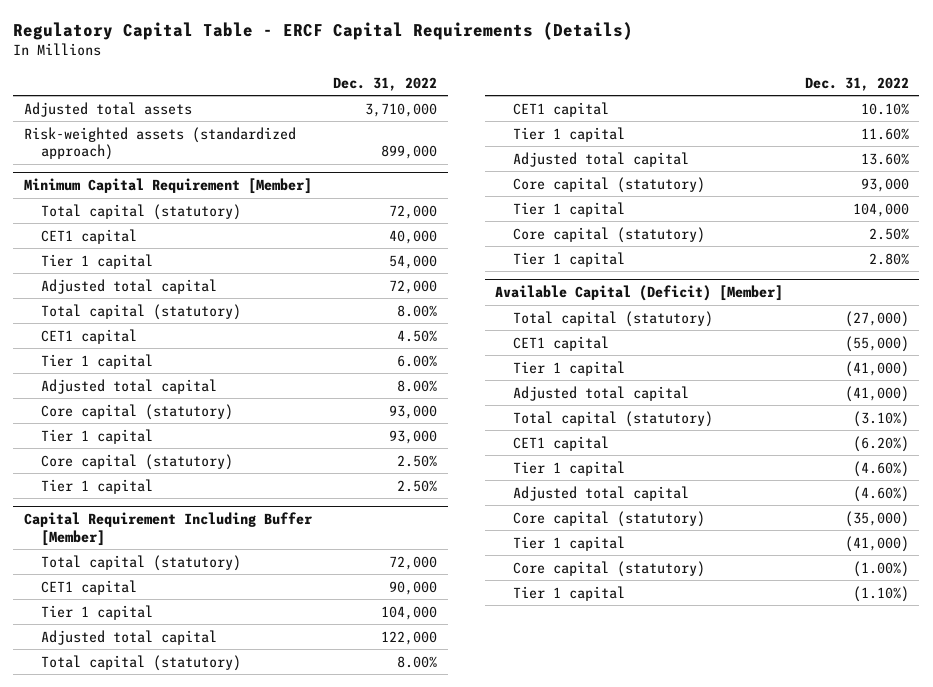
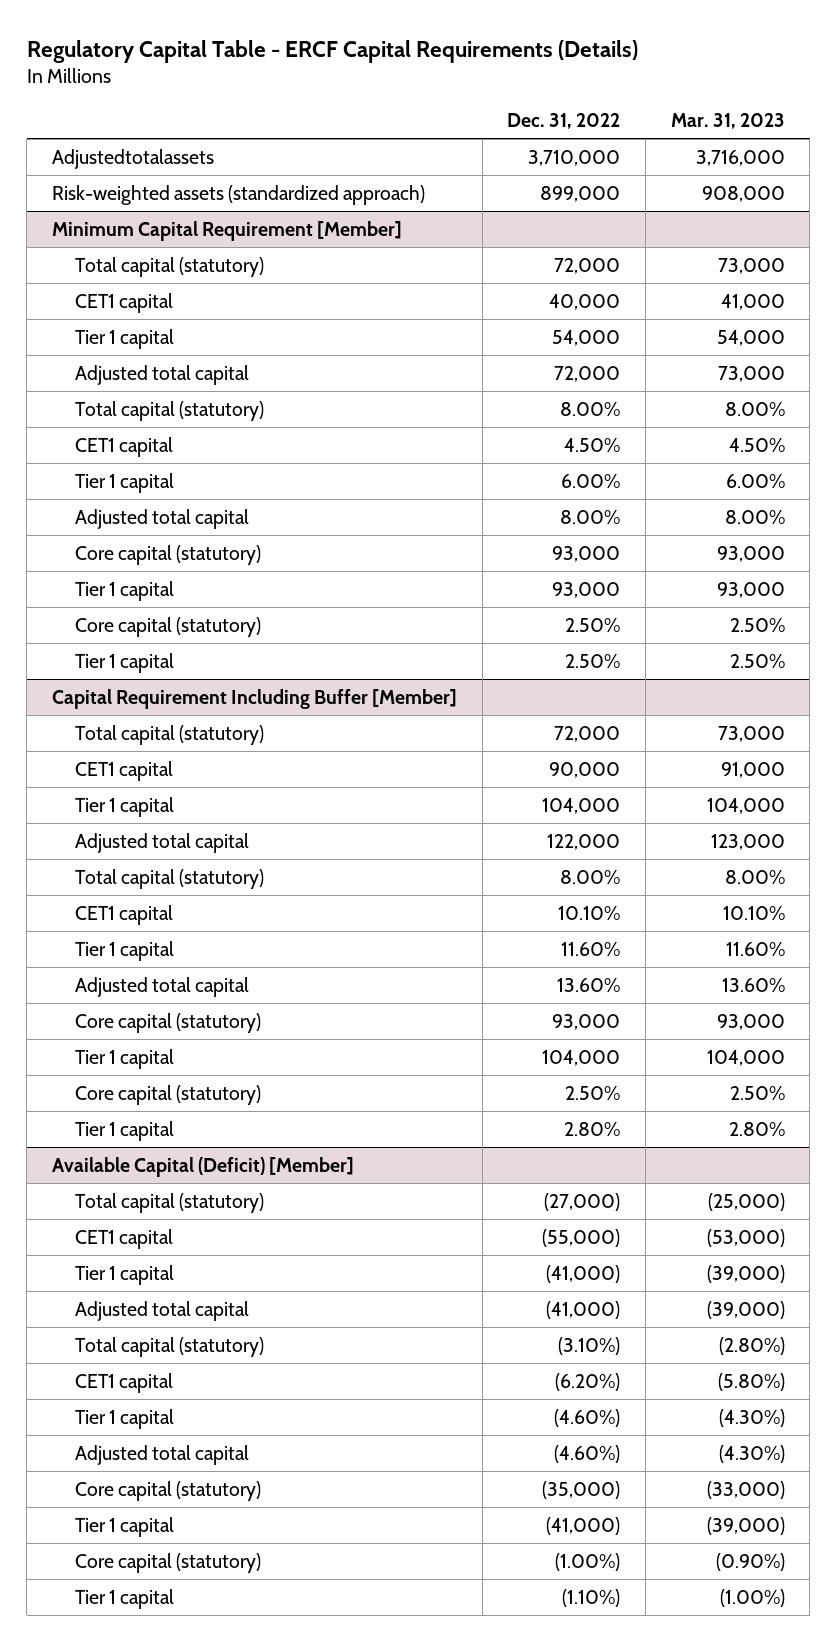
none -> [670,113,785,130] Mar. 31, 2023
[23,101,192,117] Adjusted total assets -> [51,148,214,169] Adjustedtotalassets

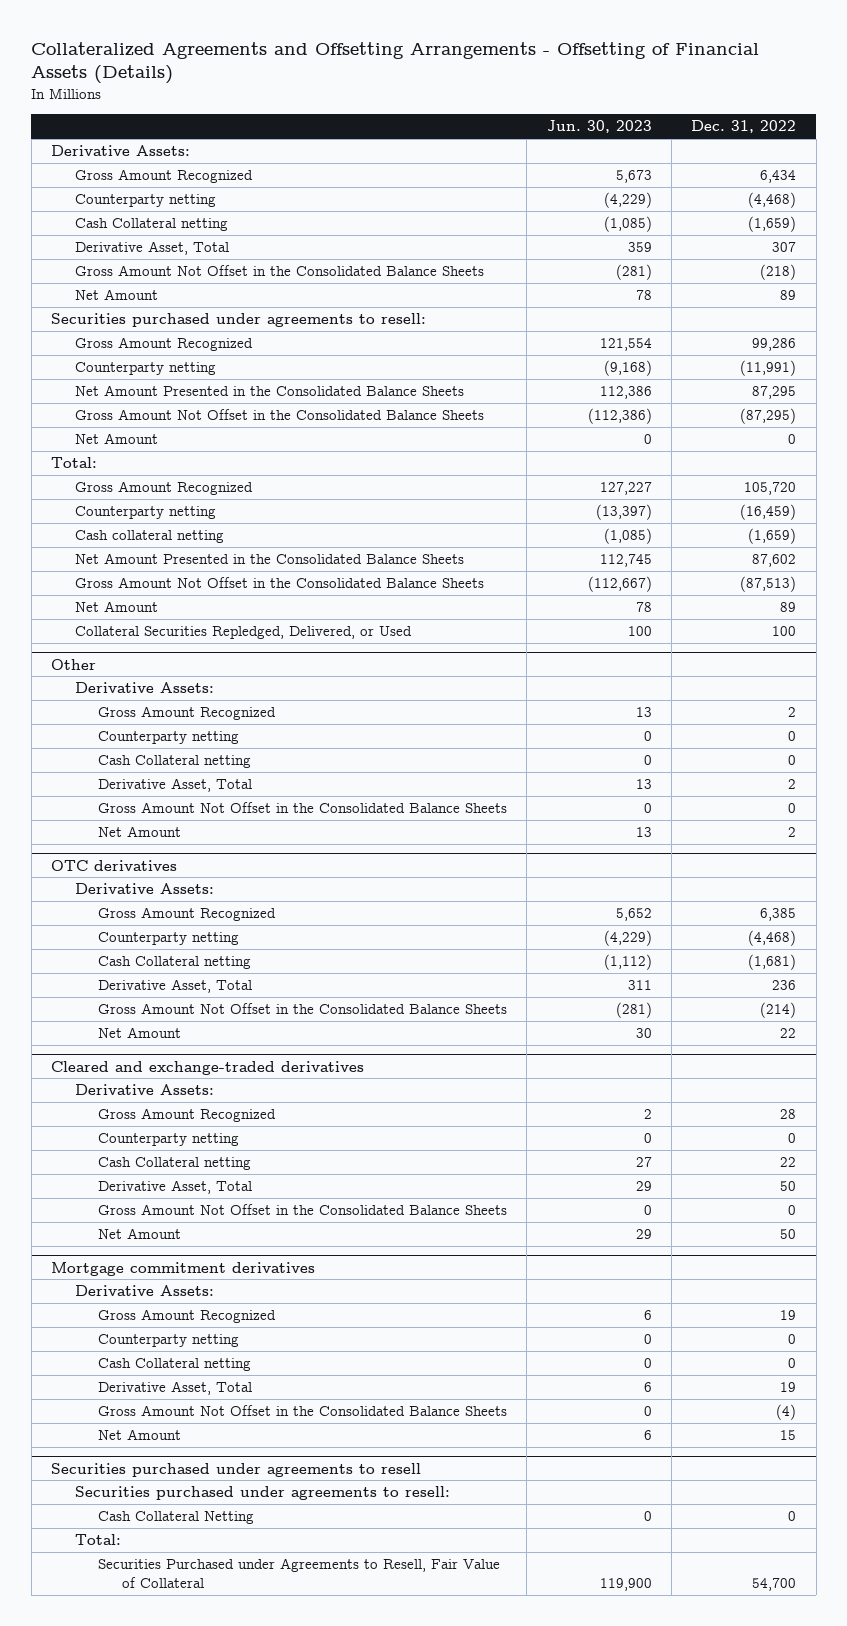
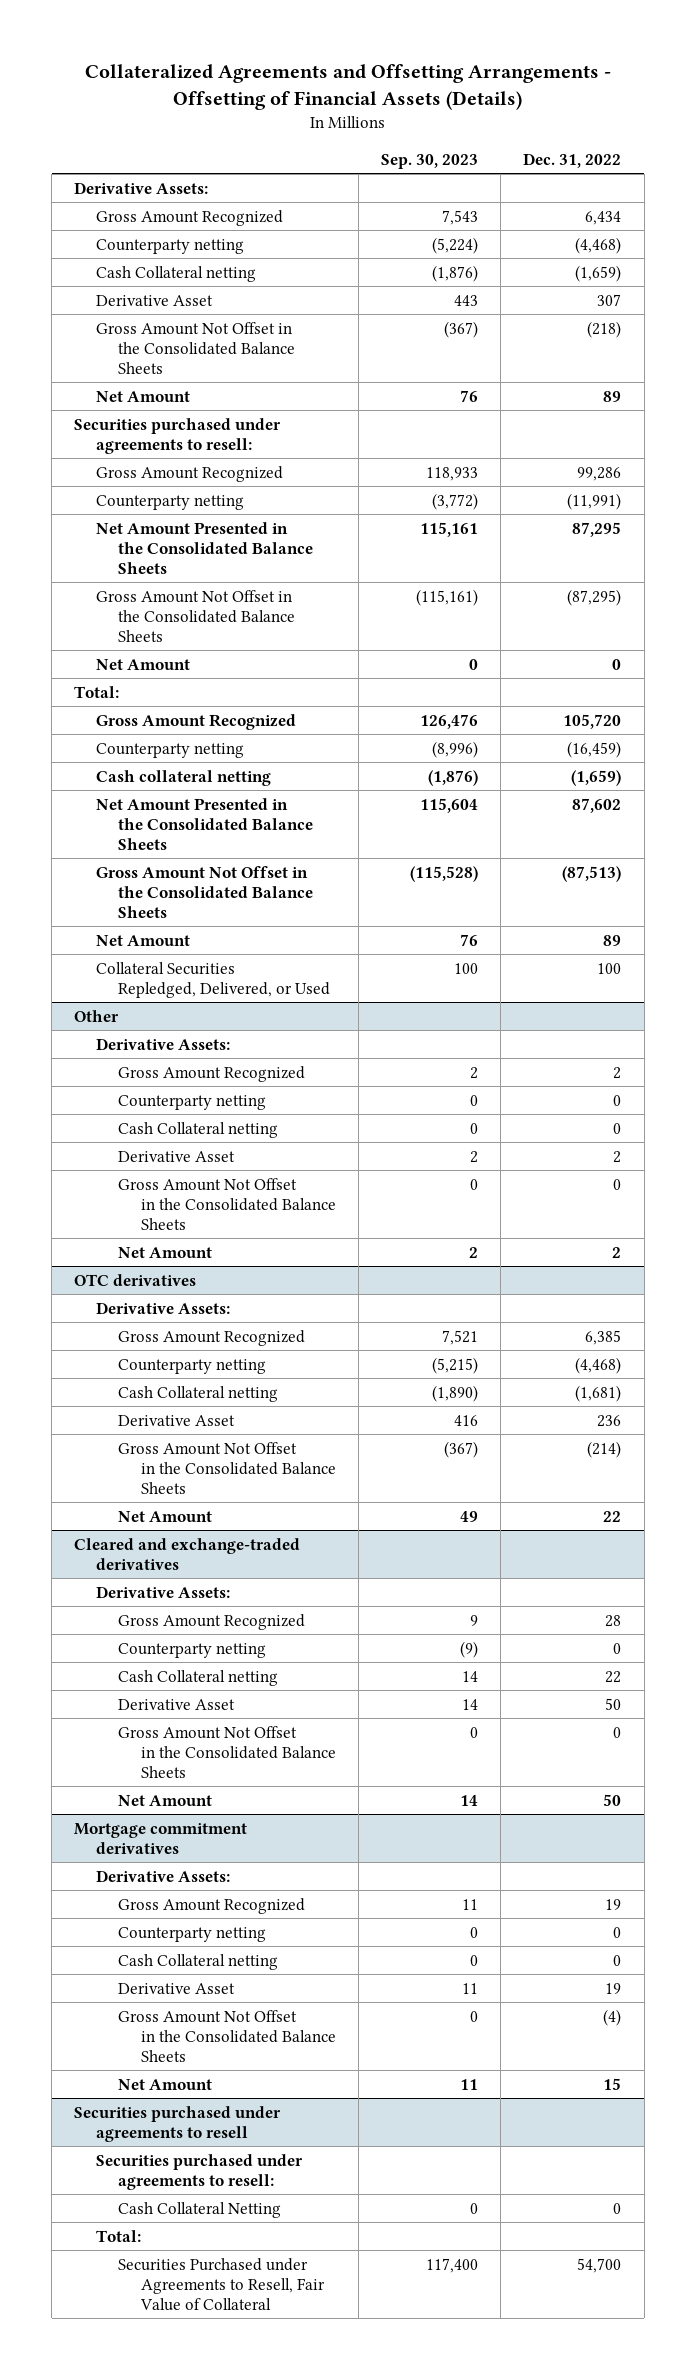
[546,120,652,134] Jun. 30, 2023 -> none
none -> [381,154,479,170] Sep. 30, 2023
[74,241,229,256] Derivative Asset, Total -> [96,294,214,306] Derivative Asset
[98,778,253,793] Derivative Asset, Total -> [118,1150,236,1162] Derivative Asset
[98,979,253,994] Derivative Asset, Total -> [118,1414,236,1426] Derivative Asset
[98,1180,253,1195] Derivative Asset, Total -> [118,1698,236,1710] Derivative Asset
[98,1381,253,1396] Derivative Asset, Total -> [118,1982,236,1994] Derivative Asset

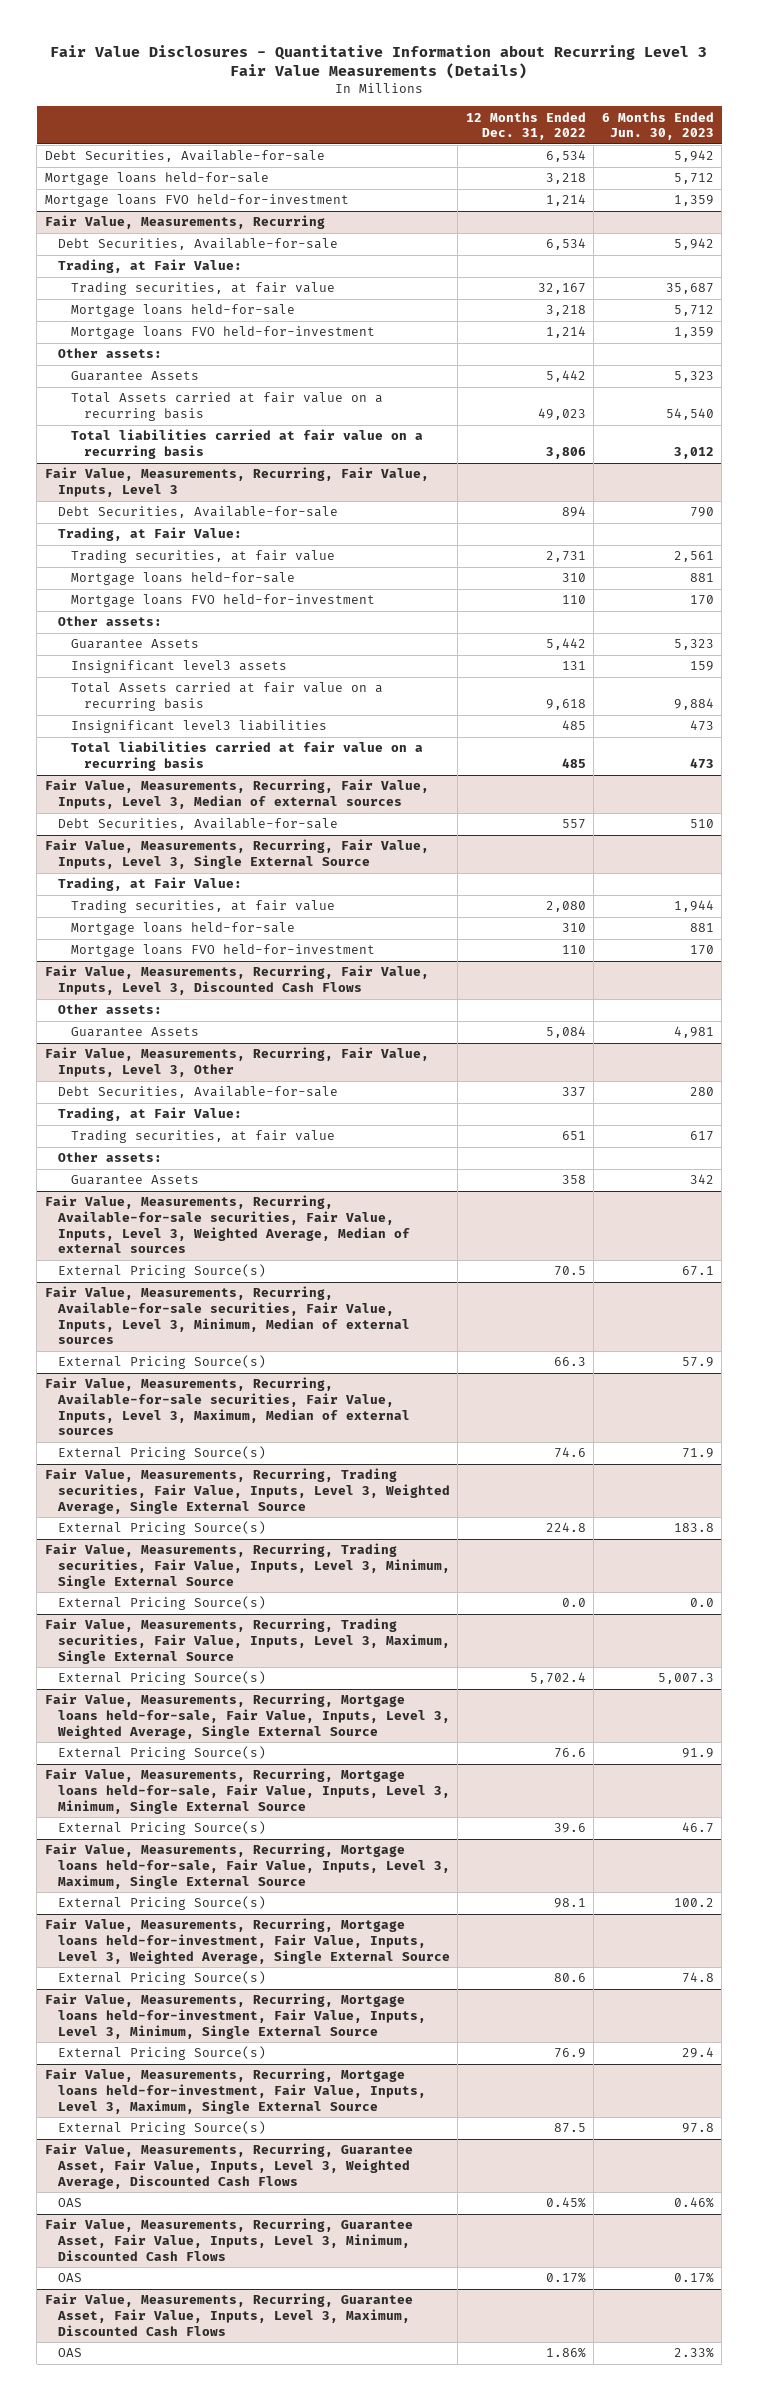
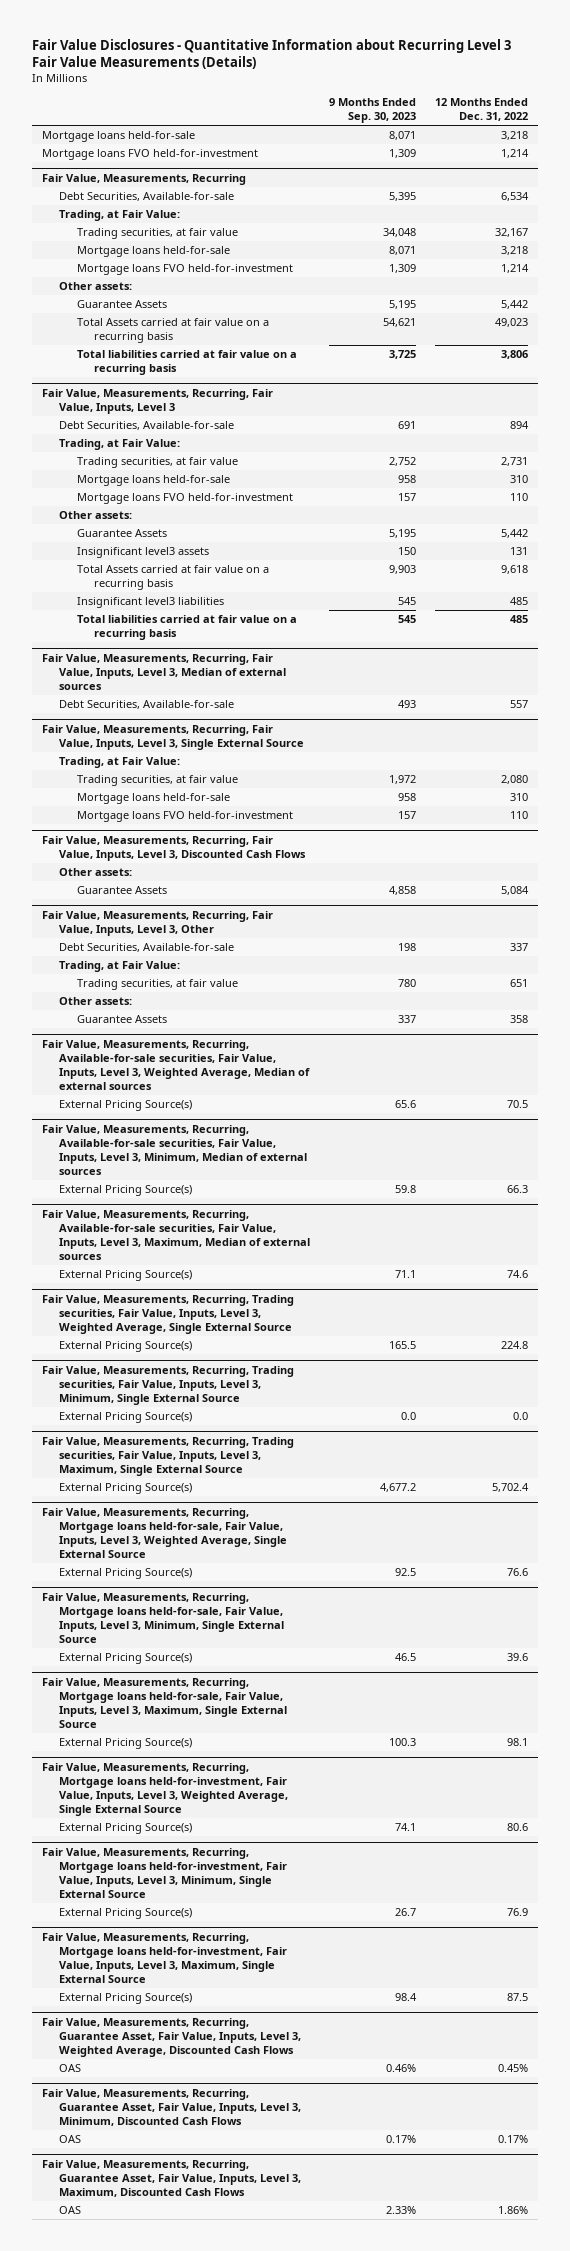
[601,111,714,141] 6 Months Ended Jun. 30, 2023 -> none
none -> [329,98,417,124] 9 Months Ended Sep. 30, 2023
[44,150,325,163] Debt Securities, Available-for-sale -> none

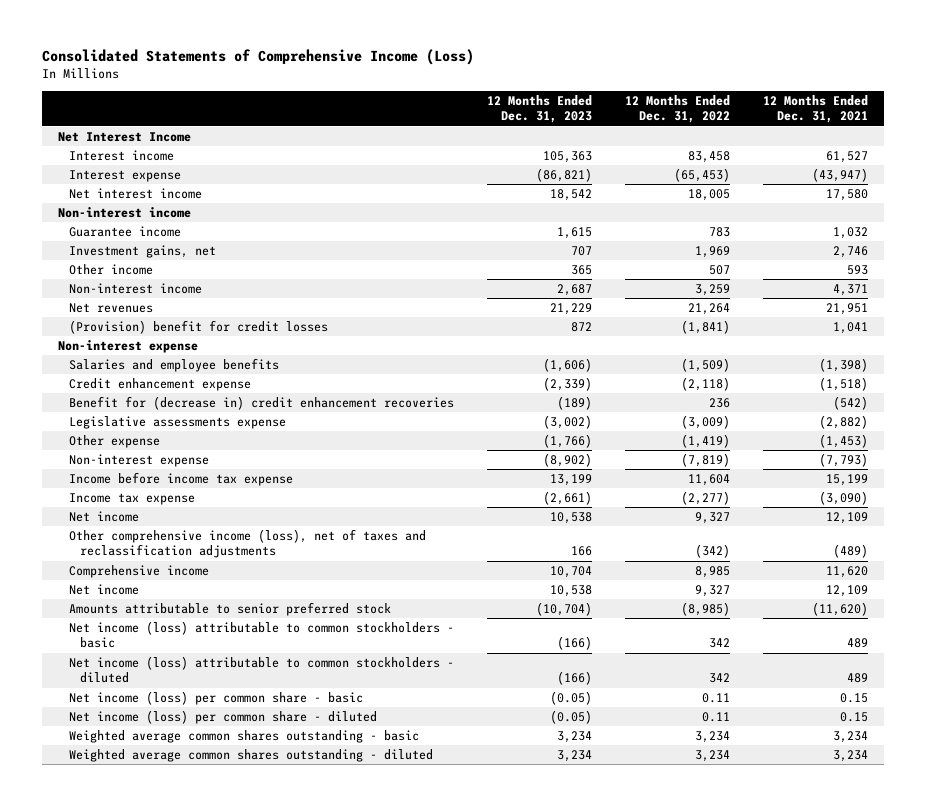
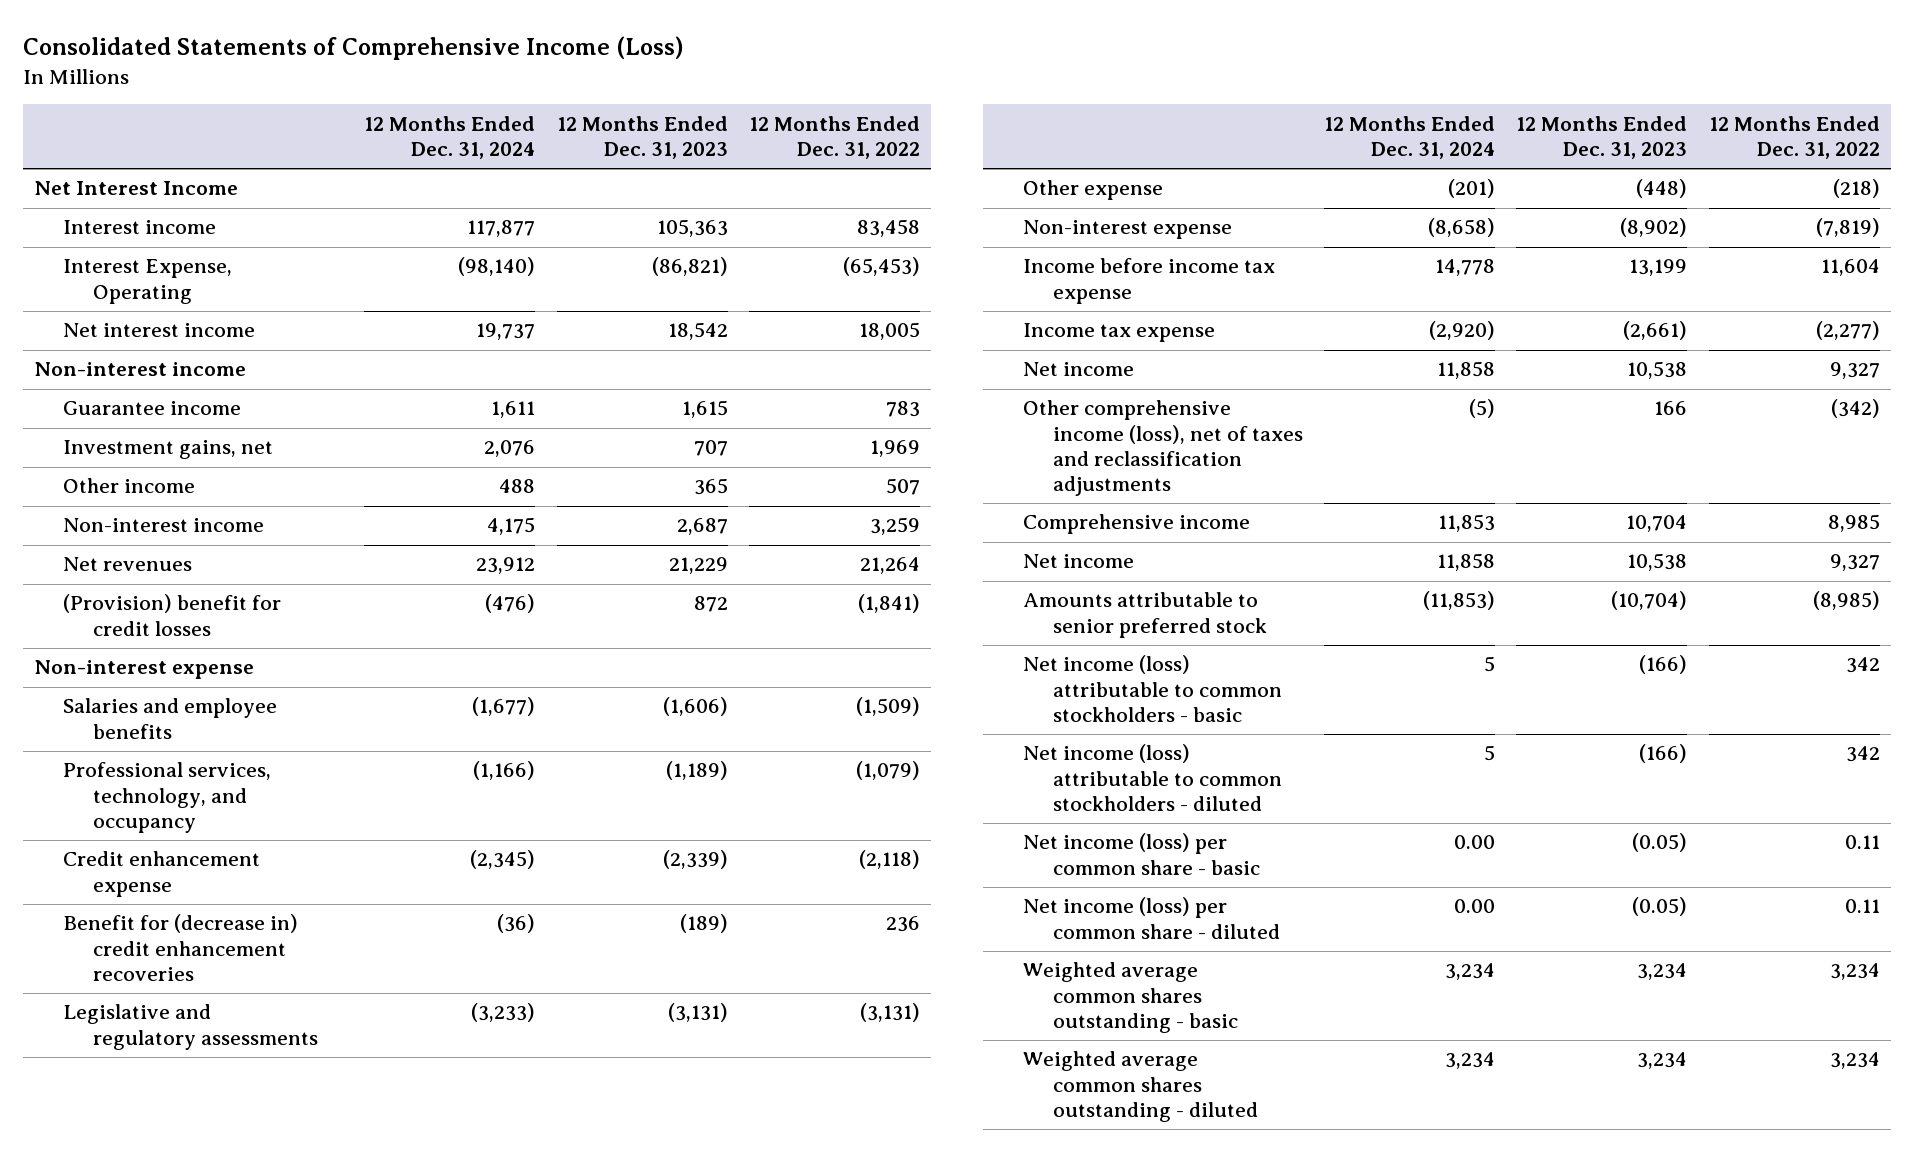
[762,95,868,124] 12 Months Ended Dec. 31, 2021 -> none
none -> [364,115,536,160] 12 Months Ended Dec. 31, 2024
[69,170,182,183] Interest expense -> [63,259,233,304] Interest Expense, Operating
none -> [63,762,272,833] Professional services, technology, and occupancy
[69,416,287,430] Legislative assessments expense -> [63,1004,318,1050] Legislative and regulatory assessments
[542,415,592,430] (3,002) -> [667,1003,728,1023] (3,131)
[680,415,730,430] (3,009) -> [860,1003,921,1023] (3,131)
[542,434,592,449] (1,766) -> [1636,179,1688,199] (448)
[680,434,730,449] (1,419) -> [1832,179,1880,199] (218)

